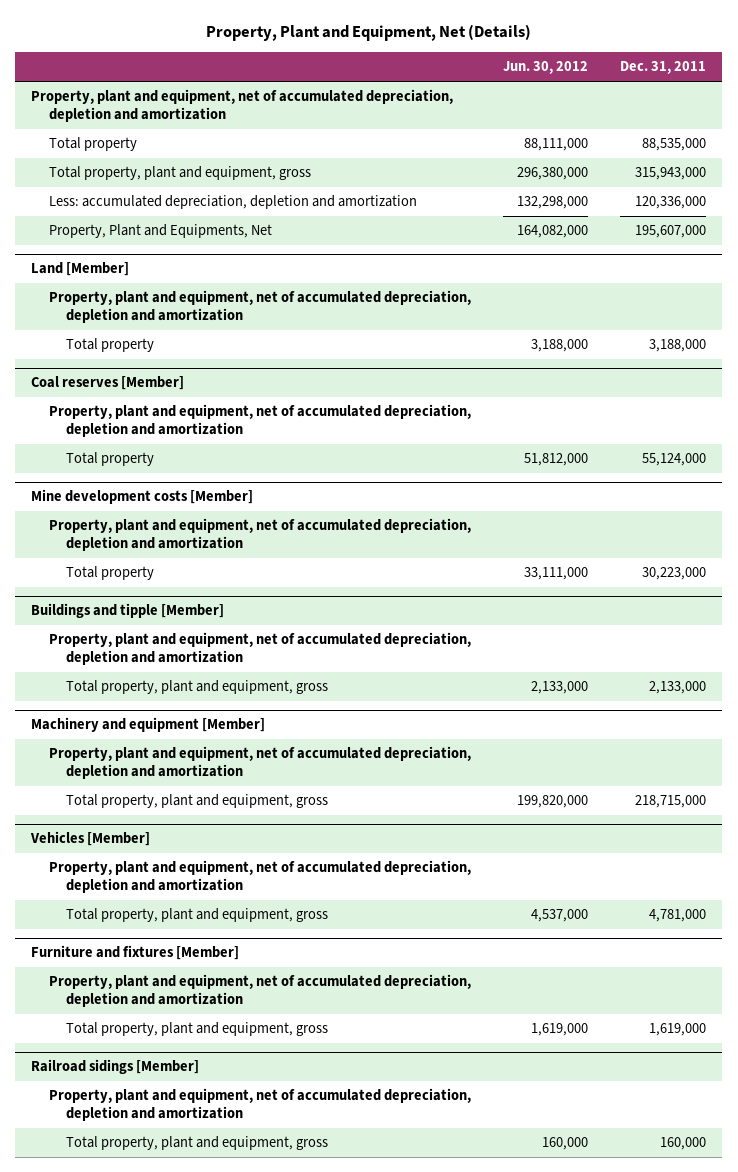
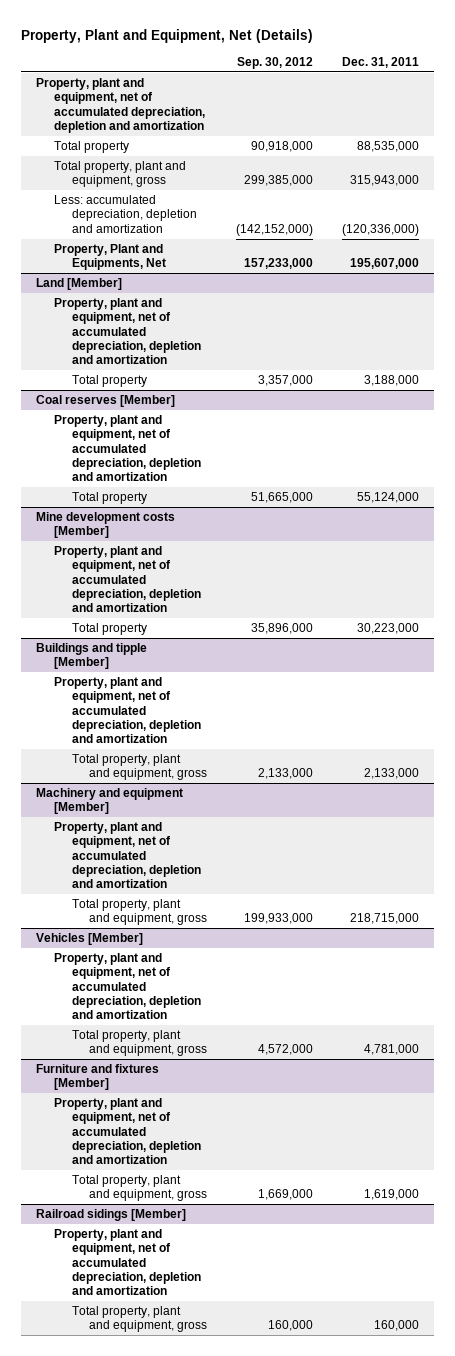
[502,61,588,75] Jun. 30, 2012 -> none
none -> [237,56,314,69] Sep. 30, 2012
[635,196,707,210] 120,336,000 -> [342,223,420,236] (120,336,000)

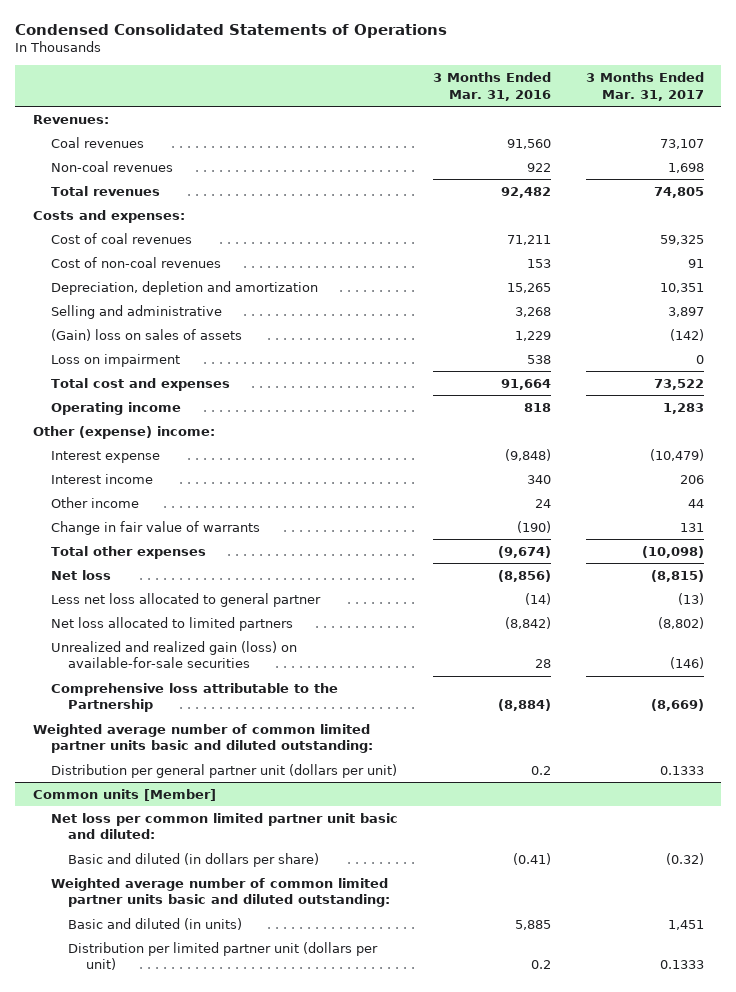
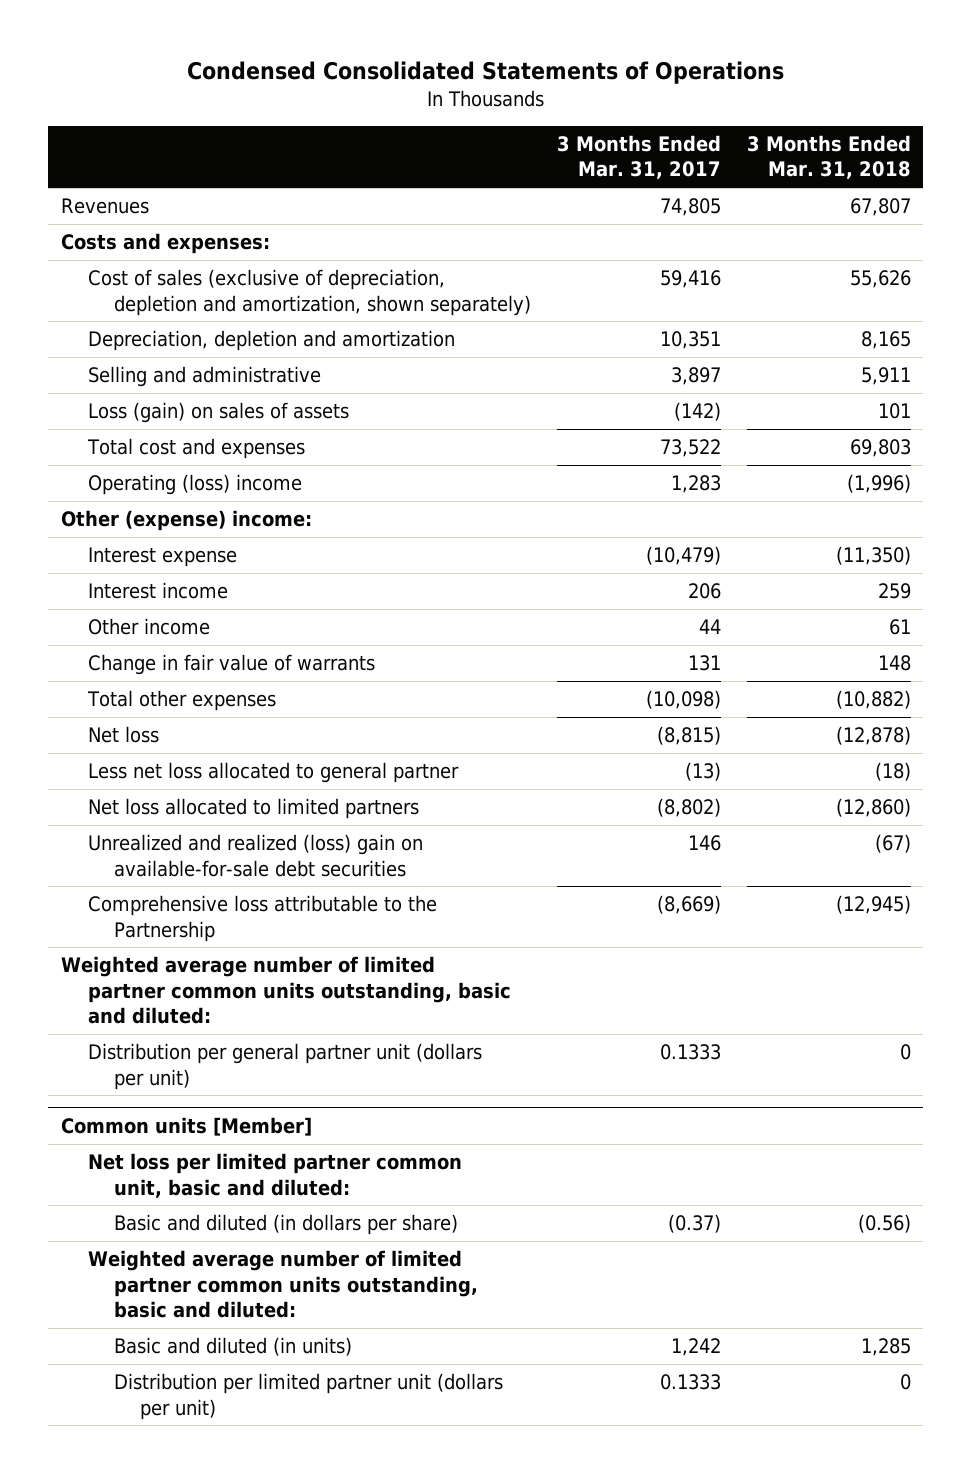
[432,72,551,101] 3 Months Ended Mar. 31, 2016 -> none
none -> [746,134,911,180] 3 Months Ended Mar. 31, 2018
[32,114,109,124] Revenues: -> none
[50,136,144,148] Coal revenues -> none
[50,160,173,172] Non-coal revenues -> none
[50,185,160,196] Total revenues -> [61,198,150,215] Revenues
[50,232,192,244] Cost of coal revenues -> none
[50,256,221,268] Cost of non-coal revenues -> none
none -> [87,269,532,316] Cost of sales (exclusive of depreciation, depletion and amortization, shown separately)
[50,353,180,367] Loss on impairment -> none
[50,328,242,341] (Gain) loss on sales of assets -> [87,402,349,424] Loss (gain) on sales of assets
[50,401,181,415] Operating income -> [87,474,302,496] Operating (loss) income
[50,640,297,669] Unrealized and realized gain (loss) on available-for-sale securities -> [87,834,423,877] Unrealized and realized (loss) gain on available-for-sale debt securities
[669,657,704,670] (146) -> [687,835,721,852] 146
[32,723,373,754] Weighted average number of common limited partner units basic and diluted outstanding: -> [61,956,511,1025] Weighted average number of limited partner common units outstanding, basic and diluted:
[50,812,398,840] Net loss per common limited partner unit basic and diluted: -> [87,1153,462,1198] Net loss per limited partner common unit, basic and diluted:
[665,852,704,865] (0.32) -> [667,1214,721,1234] (0.37)
[50,877,391,908] Weighted average number of common limited partner units basic and diluted outstanding: -> [87,1250,479,1319] Weighted average number of limited partner common units outstanding, basic and diluted:
[667,919,704,930] 1,451 -> [670,1338,721,1357] 1,242

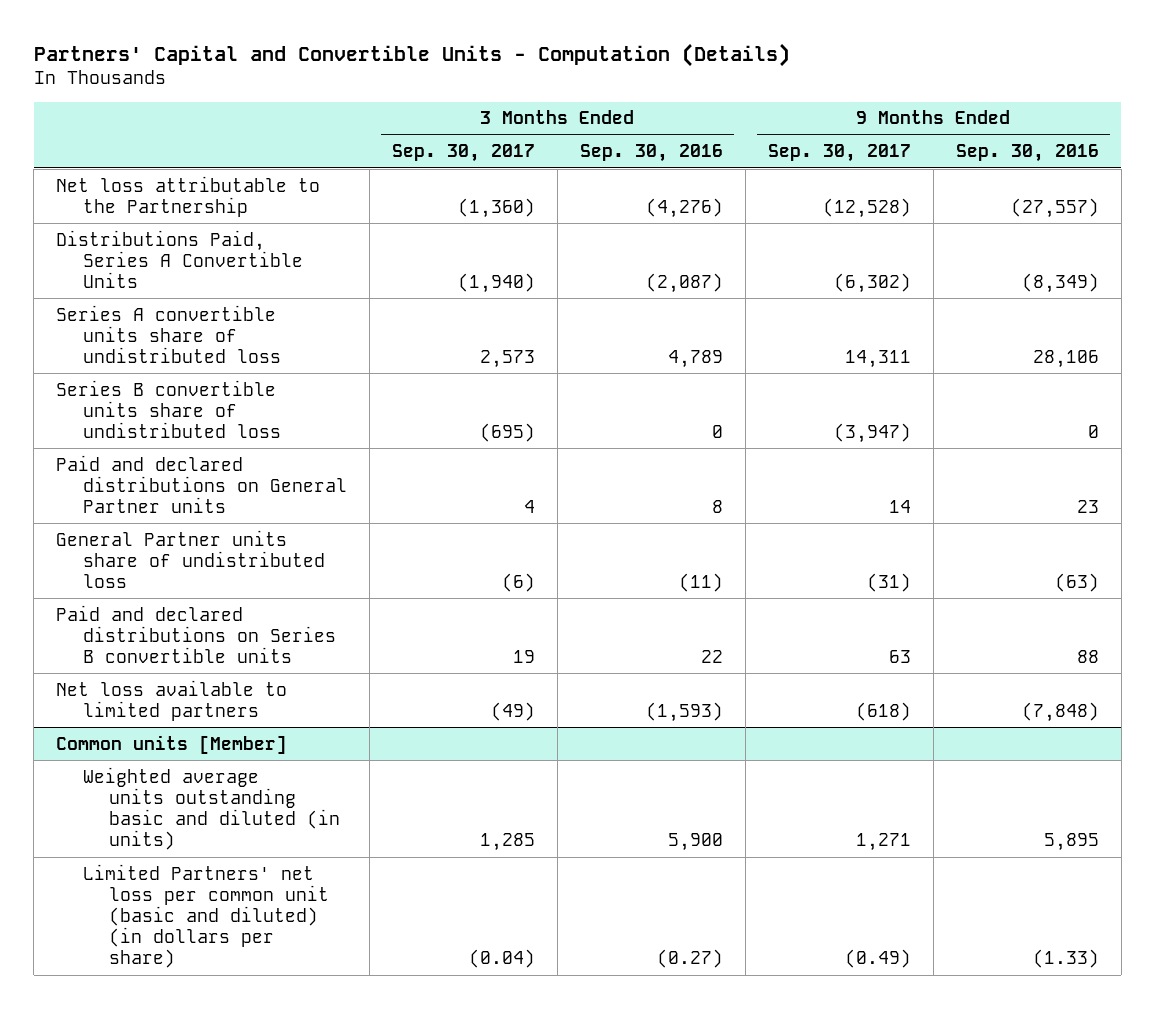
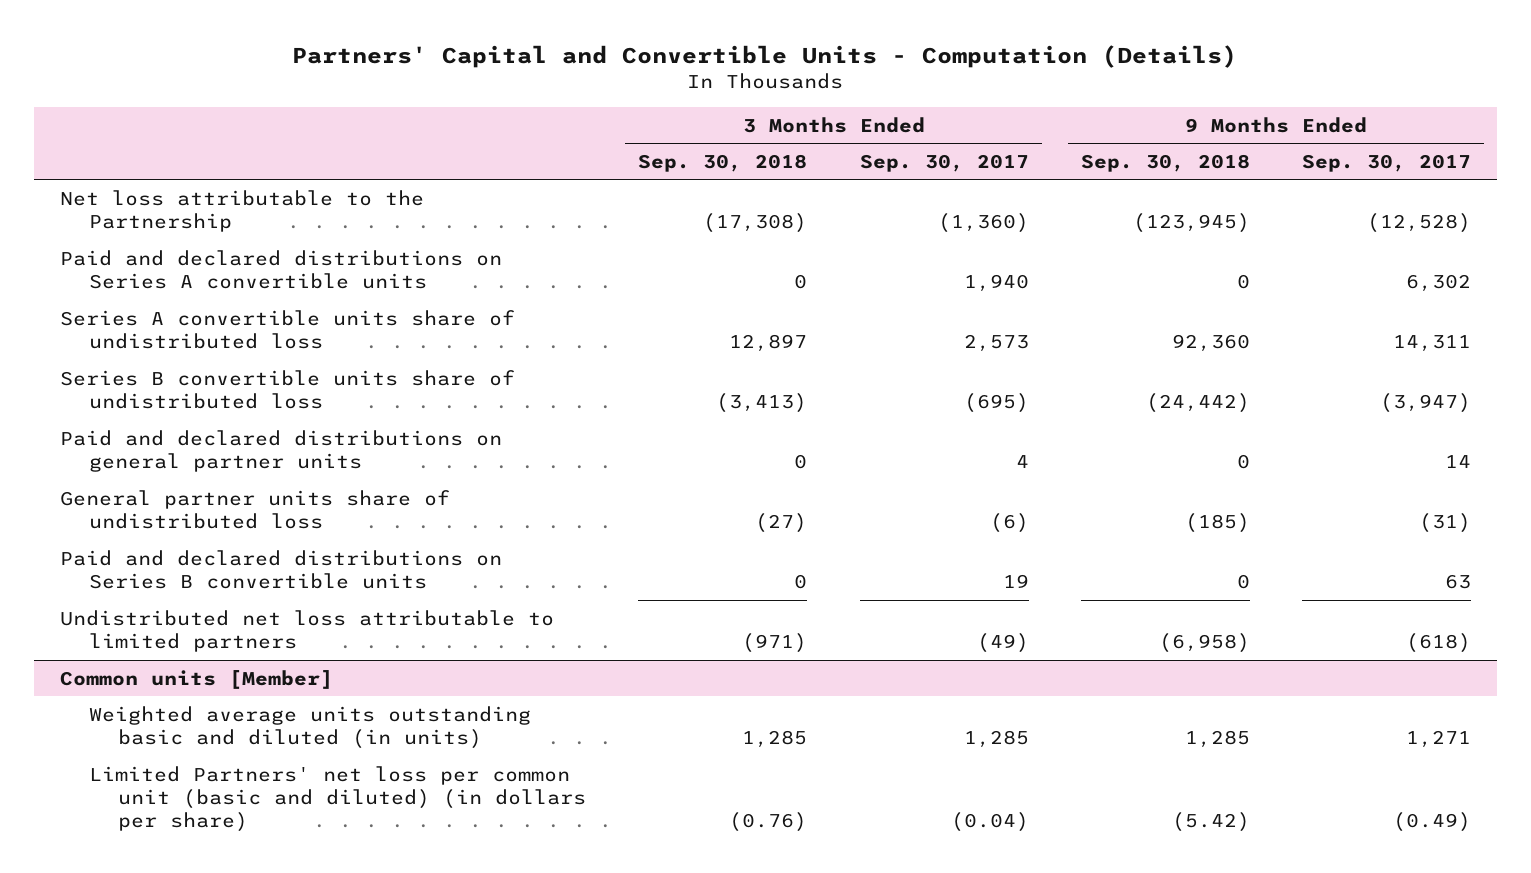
[579,144,723,163] Sep. 30, 2016 -> none
[955,144,1099,163] Sep. 30, 2016 -> none
none -> [638,153,808,172] Sep. 30, 2018
none -> [1080,153,1250,172] Sep. 30, 2018
[56,229,303,288] Distributions Paid, Series A Convertible Units -> [60,249,503,290] Paid and declared distributions on Series A convertible units
[457,272,535,293] (1,940) -> [963,274,1029,293] 1,940
[833,272,911,293] (6,302) -> [1405,274,1471,293] 6,302
[56,454,347,513] Paid and declared distributions on General Partner units -> [60,429,503,473] Paid and declared distributions on general partner units
[56,529,325,588] General Partner units share of undistributed loss -> [60,489,451,530] General partner units share of undistributed loss
[56,679,288,721] Net loss available to limited partners -> [60,609,555,653] Undistributed net loss attributable to limited partners

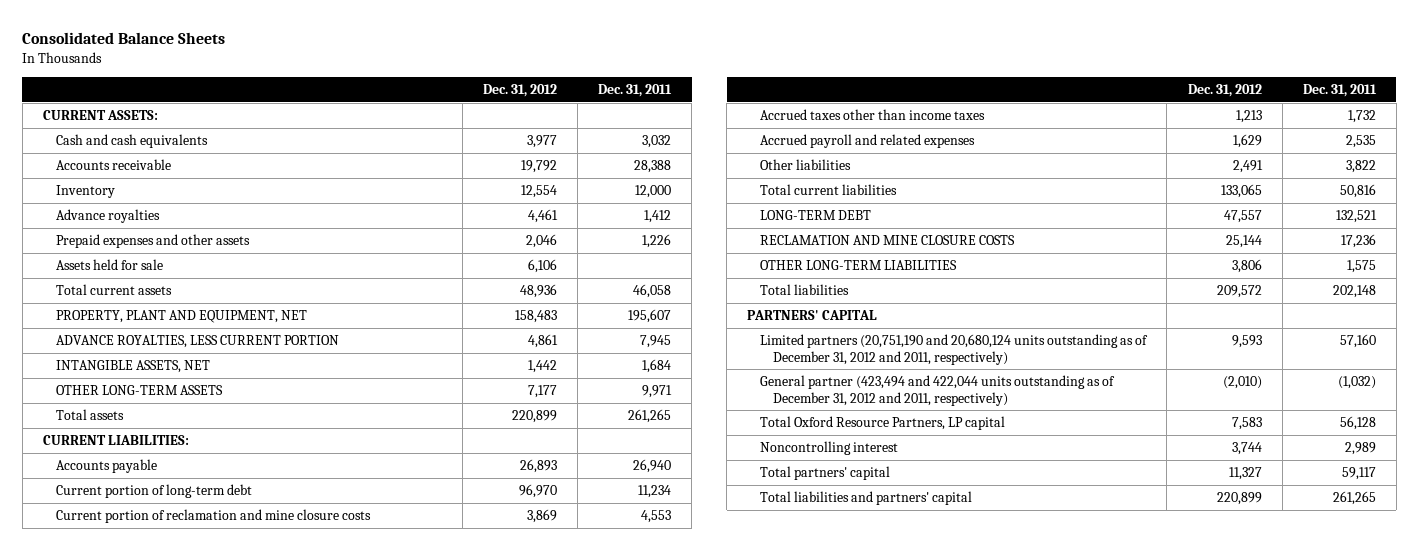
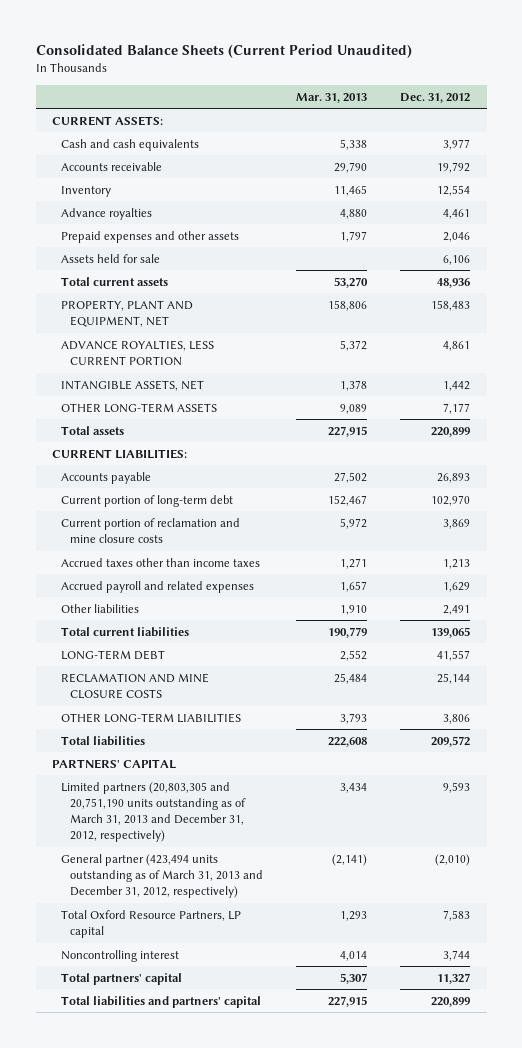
[22,32,226,45] Consolidated Balance Sheets -> [35,44,412,59] Consolidated Balance Sheets (Current Period Unaudited)
[598,84,673,98] Dec. 31, 2011 -> none
none -> [296,92,368,103] Mar. 31, 2013
[518,484,557,499] 96,970 -> [431,494,471,506] 102,970
[1220,184,1262,199] 133,065 -> [431,626,471,638] 139,065
[1223,210,1262,224] 47,557 -> [437,649,471,661] 41,557
[760,334,1149,365] Limited partners (20,751,190 and 20,680,124 units outstanding as of December 31, 2012 and 2011, respectively) -> [61,781,247,843] Limited partners (20,803,305 and 20,751,190 units outstanding as of March 31, 2013 and December 31, 2012, respectively)
[760,375,1116,406] General partner (423,494 and 422,044 units outstanding as of December 31, 2012 and 2011, respectively) -> [61,853,264,899] General partner (423,494 units outstanding as of March 31, 2013 and December 31, 2012, respectively)

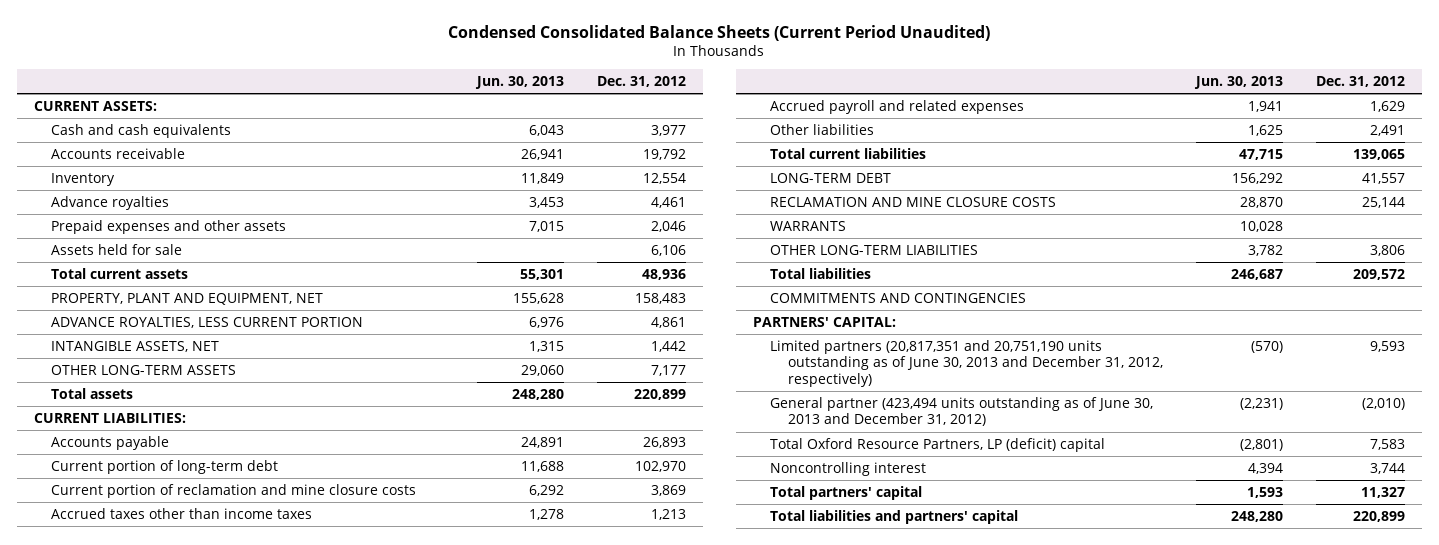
[35,44,412,59] Consolidated Balance Sheets (Current Period Unaudited) -> [448,24,991,41] Condensed Consolidated Balance Sheets (Current Period Unaudited)
[296,92,368,103] Mar. 31, 2013 -> none
none -> [474,75,564,89] Jun. 30, 2013
none -> [770,220,847,231] WARRANTS
none -> [770,292,1027,303] COMMITMENTS AND CONTINGENCIES
[52,758,177,769] PARTNERS' CAPITAL -> [752,316,896,327] PARTNERS' CAPITAL:
[61,781,247,843] Limited partners (20,803,305 and 20,751,190 units outstanding as of March 31, 2013 and December 31, 2012, respectively) -> [770,339,1163,388] Limited partners (20,817,351 and 20,751,190 units outstanding as of June 30, 2013 and December 31, 2012, respectively)
[61,853,264,899] General partner (423,494 units outstanding as of March 31, 2013 and December 31, 2012, respectively) -> [770,396,1154,427] General partner (423,494 units outstanding as of June 30, 2013 and December 31, 2012)
[61,909,242,938] Total Oxford Resource Partners, LP capital -> [770,437,1106,452] Total Oxford Resource Partners, LP (deficit) capital

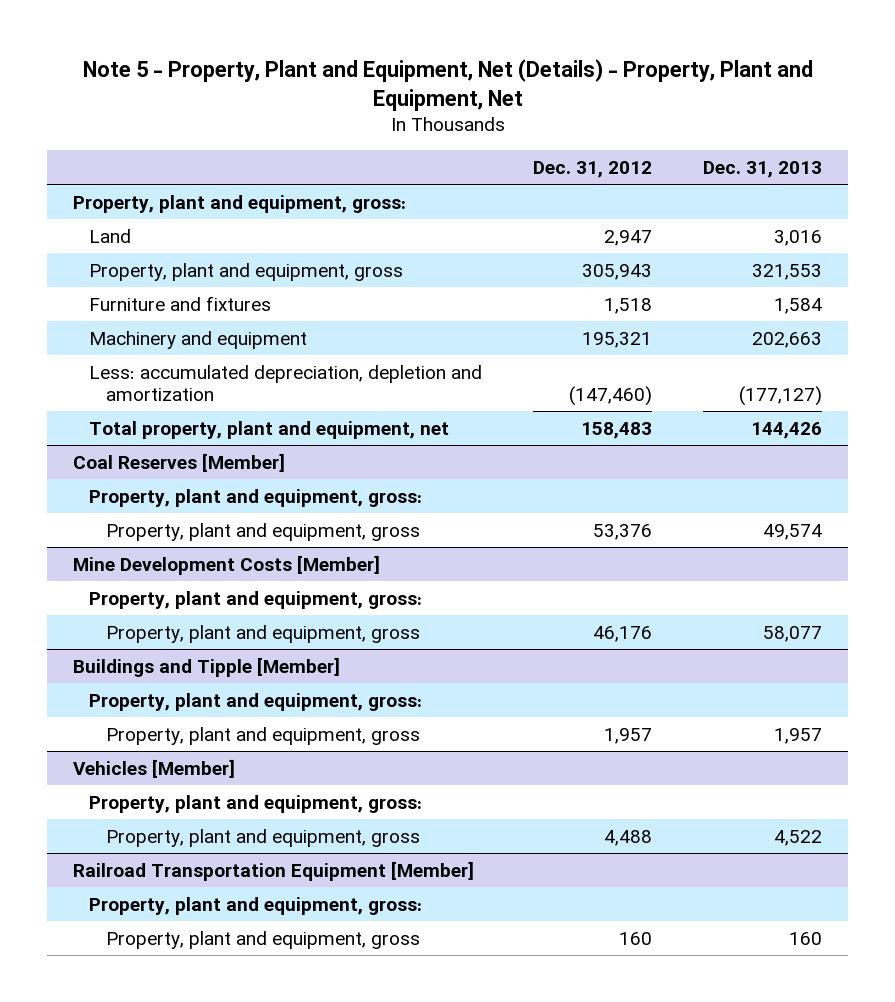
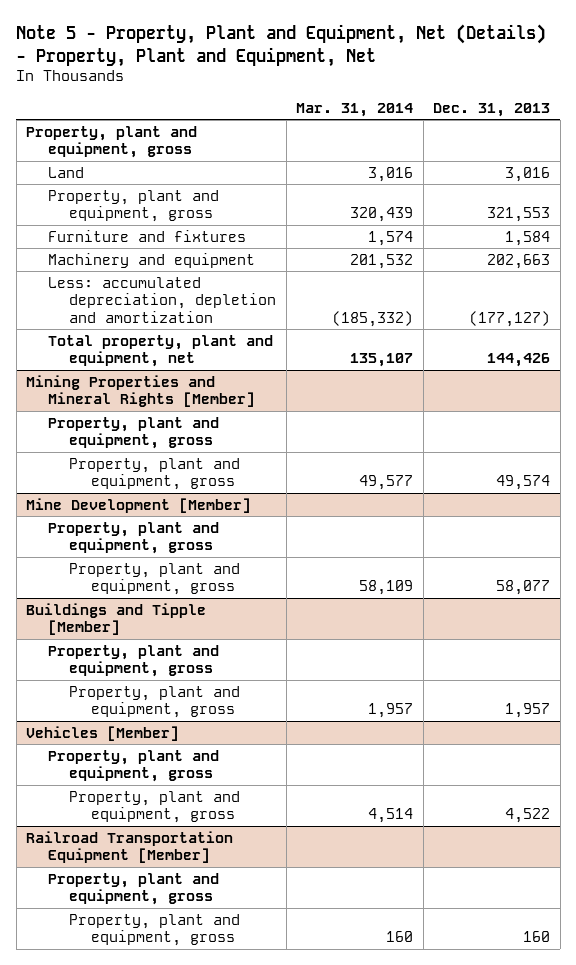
[533,160,653,178] Dec. 31, 2012 -> none
none -> [296,102,414,117] Mar. 31, 2014
[72,194,406,213] Property, plant and equipment, gross: -> [26,125,198,159] Property, plant and equipment, gross
[72,452,285,472] Coal Reserves [Member] -> none
none -> [26,374,255,408] Mining Properties and Mineral Rights [Member]
[89,488,423,507] Property, plant and equipment, gross: -> [47,416,219,450] Property, plant and equipment, gross
[72,554,380,575] Mine Development Costs [Member] -> [26,497,252,513] Mine Development [Member]
[89,590,423,609] Property, plant and equipment, gross: -> [47,521,219,555] Property, plant and equipment, gross
[89,692,423,711] Property, plant and equipment, gross: -> [47,644,219,678] Property, plant and equipment, gross
[89,794,423,813] Property, plant and equipment, gross: -> [47,749,219,783] Property, plant and equipment, gross
[89,896,423,915] Property, plant and equipment, gross: -> [47,872,219,906] Property, plant and equipment, gross

